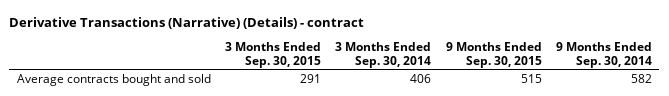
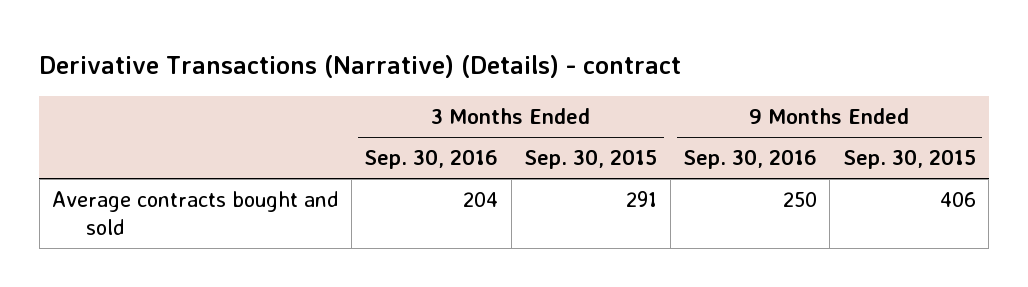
[335,42,432,68] 3 Months Ended Sep. 30, 2014 -> none
[555,42,652,68] 9 Months Ended Sep. 30, 2014 -> none
none -> [364,149,499,170] Sep. 30, 2016
none -> [682,149,817,170] Sep. 30, 2016
[520,73,542,83] 515 -> [939,192,976,208] 406

